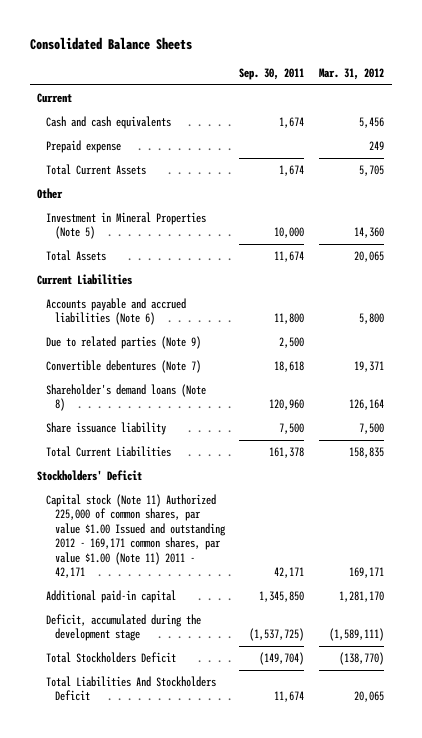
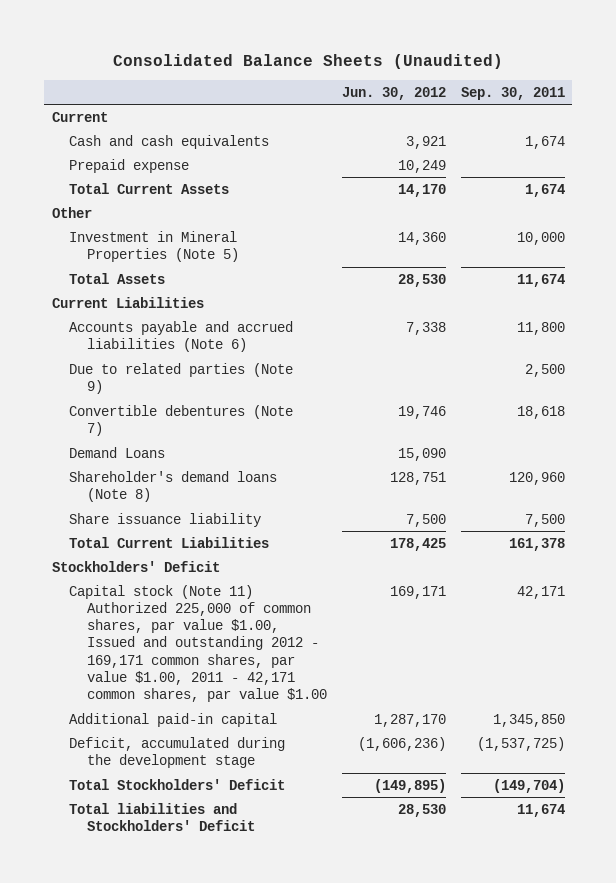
[29,36,192,50] Consolidated Balance Sheets -> [113,53,504,69] Consolidated Balance Sheets (Unaudited)
[319,67,385,80] Mar. 31, 2012 -> none
none -> [341,86,446,100] Jun. 30, 2012
none -> [69,446,166,458] Demand Loans
[45,494,226,578] Capital stock (Note 11) Authorized 225,000 of common shares, par value $1.00 Issued and outstanding 2012 - 169,171 common shares, par value $1.00 (Note 11) 2011 - 42,171 -> [69,584,328,702] Capital stock (Note 11) Authorized 225,000 of common shares, par value $1.00, Issued and outstanding 2012 - 169,171 common shares, par value $1.00, 2011 - 42,171 common shares, par value $1.00
[45,652,176,664] Total Stockholders Deficit -> [69,778,286,790] Total Stockholders' Deficit
[45,676,216,702] Total Liabilities And Stockholders Deficit -> [69,802,256,831] Total liabilities and Stockholders' Deficit

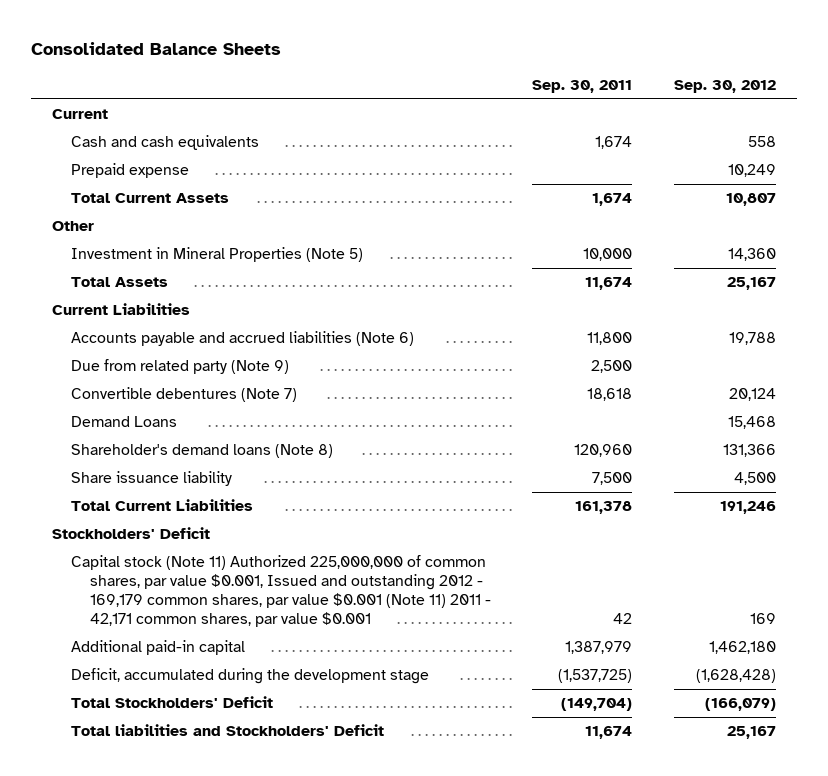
[113,53,504,69] Consolidated Balance Sheets (Unaudited) -> [31,42,282,56] Consolidated Balance Sheets
[341,86,446,100] Jun. 30, 2012 -> none
none -> [674,80,777,94] Sep. 30, 2012
[69,362,294,394] Due to related parties (Note 9) -> [70,359,289,375] Due from related party (Note 9)
[69,584,328,702] Capital stock (Note 11) Authorized 225,000 of common shares, par value $1.00, Issued and outstanding 2012 - 169,171 common shares, par value $1.00, 2011 - 42,171 common shares, par value $1.00 -> [70,555,491,628] Capital stock (Note 11) Authorized 225,000,000 of common shares, par value $0.001, Issued and outstanding 2012 - 169,179 common shares, par value $0.001 (Note 11) 2011 - 42,171 common shares, par value $0.001
[516,585,565,599] 42,171 -> [613,613,633,625] 42
[492,713,565,727] 1,345,850 -> [565,641,633,655] 1,387,979

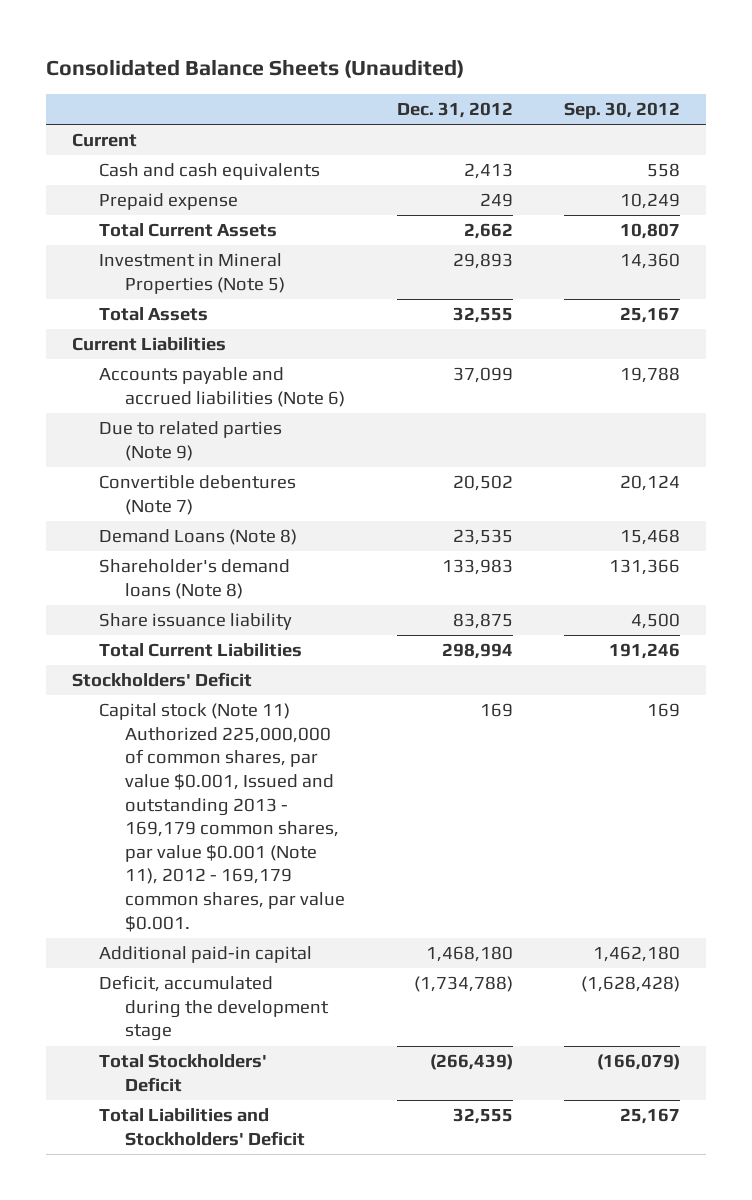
[31,42,282,56] Consolidated Balance Sheets -> [46,59,465,79] Consolidated Balance Sheets (Unaudited)
[532,80,633,94] Sep. 30, 2011 -> none
none -> [396,102,513,119] Dec. 31, 2012
[52,221,95,232] Other -> none
[70,359,289,375] Due from related party (Note 9) -> [98,421,282,461] Due to related parties (Note 9)
[70,416,177,428] Demand Loans -> [98,529,297,546] Demand Loans (Note 8)
[70,555,491,628] Capital stock (Note 11) Authorized 225,000,000 of common shares, par value $0.001, Issued and outstanding 2012 - 169,179 common shares, par value $0.001 (Note 11) 2011 - 42,171 common shares, par value $0.001 -> [98,703,346,932] Capital stock (Note 11) Authorized 225,000,000 of common shares, par value $0.001, Issued and outstanding 2013 - 169,179 common shares, par value $0.001 (Note 11), 2012 - 169,179 common shares, par value $0.001.
[70,724,384,737] Total liabilities and Stockholders' Deficit -> [98,1108,306,1146] Total Liabilities and Stockholders' Deficit

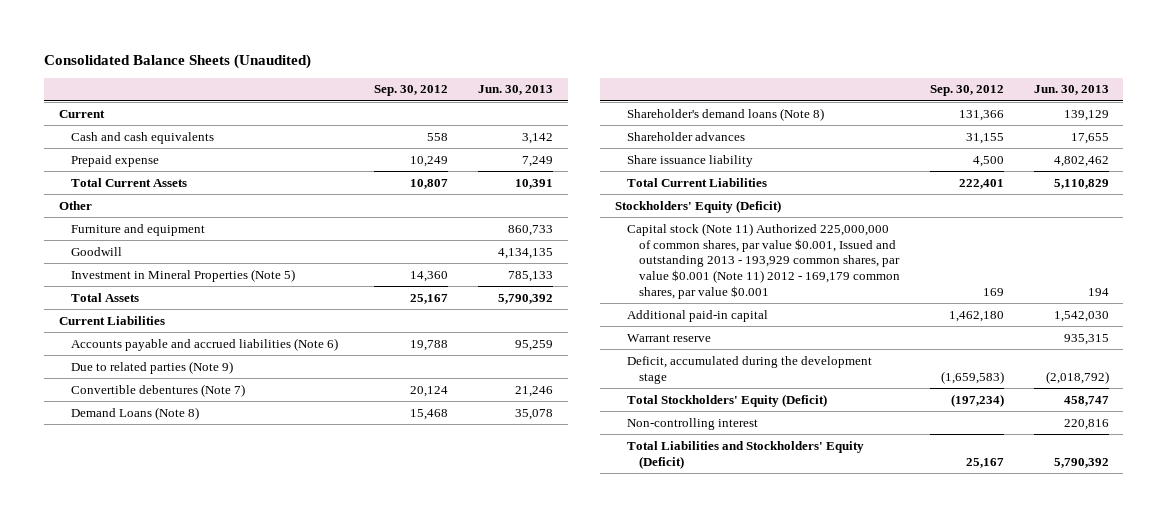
[396,102,513,119] Dec. 31, 2012 -> none
none -> [477,85,553,96] Jun. 30, 2013
none -> [59,200,93,210] Other
none -> [71,223,206,236] Furniture and equipment
none -> [71,246,123,256] Goodwill
none -> [627,131,746,141] Shareholder advances
[609,643,681,660] 191,246 -> [958,178,1004,189] 222,401
[72,672,253,688] Stockholders' Deficit -> [615,199,782,213] Stockholders' Equity (Deficit)
[98,703,346,932] Capital stock (Note 11) Authorized 225,000,000 of common shares, par value $0.001, Issued and outstanding 2013 - 169,179 common shares, par value $0.001 (Note 11), 2012 - 169,179 common shares, par value $0.001. -> [627,222,901,300] Capital stock (Note 11) Authorized 225,000,000 of common shares, par value $0.001, Issued and outstanding 2013 - 193,929 common shares, par value $0.001 (Note 11) 2012 - 169,179 common shares, par value $0.001
none -> [627,333,712,342] Warrant reserve
[581,976,681,993] (1,628,428) -> [940,370,1004,384] (1,659,583)
[98,1054,267,1092] Total Stockholders' Deficit -> [627,393,828,407] Total Stockholders' Equity (Deficit)
[597,1054,681,1071] (166,079) -> [950,393,1004,407] (197,234)
none -> [627,417,759,430] Non-controlling interest
[98,1108,306,1146] Total Liabilities and Stockholders' Deficit -> [627,440,865,469] Total Liabilities and Stockholders' Equity (Deficit)

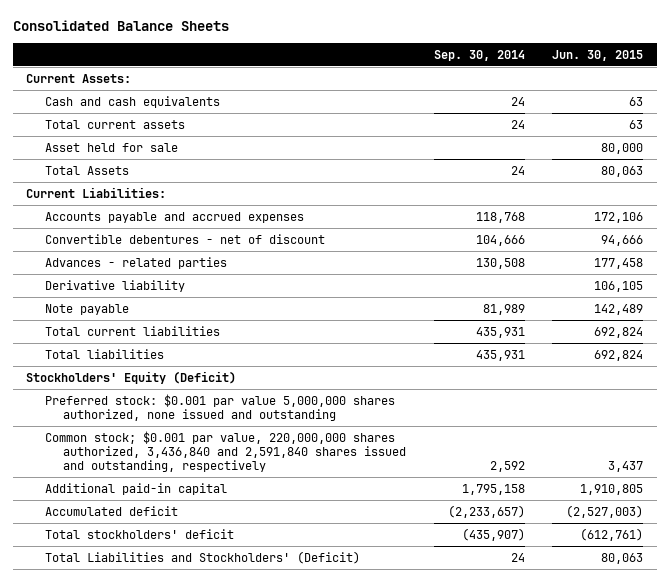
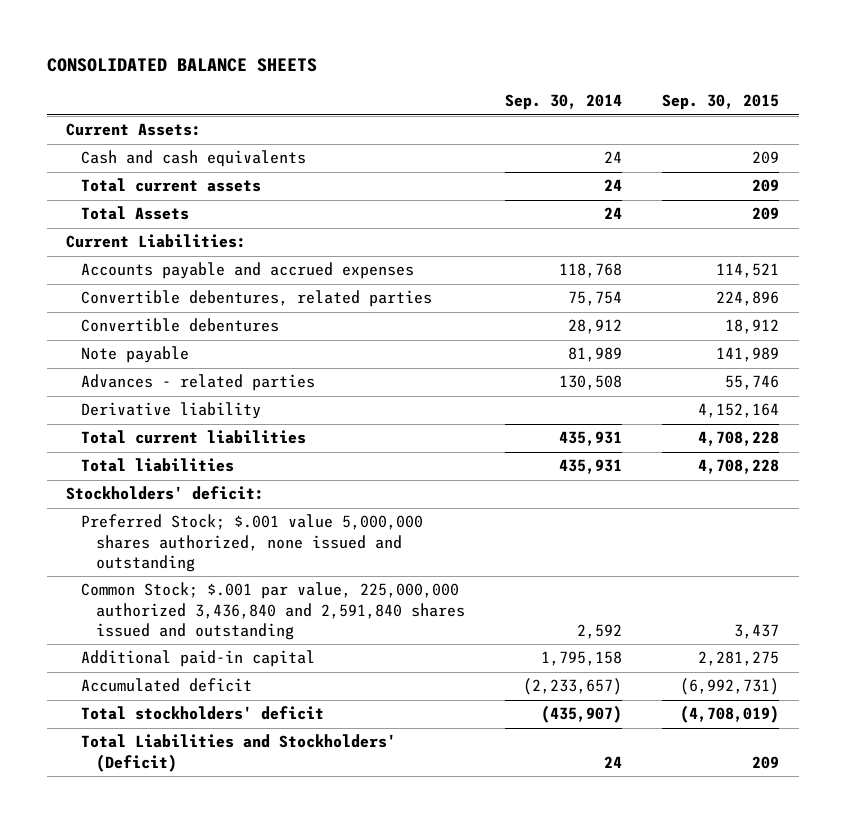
[12,19,229,31] Consolidated Balance Sheets -> [46,58,317,73] CONSOLIDATED BALANCE SHEETS
[551,49,643,61] Jun. 30, 2015 -> none
none -> [661,94,779,111] Sep. 30, 2015
[44,142,178,152] Asset held for sale -> none
none -> [81,290,433,308] Convertible debentures, related parties
[44,233,325,244] Convertible debentures - net of discount -> [81,318,280,333] Convertible debentures
[475,234,525,246] 104,666 -> [568,319,623,335] 28,912
[44,303,129,315] Note payable -> [81,346,190,364] Note payable
[26,370,237,384] Stockholders' Equity (Deficit) -> [66,486,265,501] Stockholders' deficit:
[44,393,395,421] Preferred stock: $0.001 par value 5,000,000 shares authorized, none issued and outstanding -> [81,514,424,572] Preferred Stock; $.001 value 5,000,000 shares authorized, none issued and outstanding
[44,430,407,472] Common stock; $0.001 par value, 220,000,000 shares authorized, 3,436,840 and 2,591,840 shares issued and outstanding, respectively -> [81,582,466,640] Common Stock; $.001 par value, 225,000,000 authorized 3,436,840 and 2,591,840 shares issued and outstanding

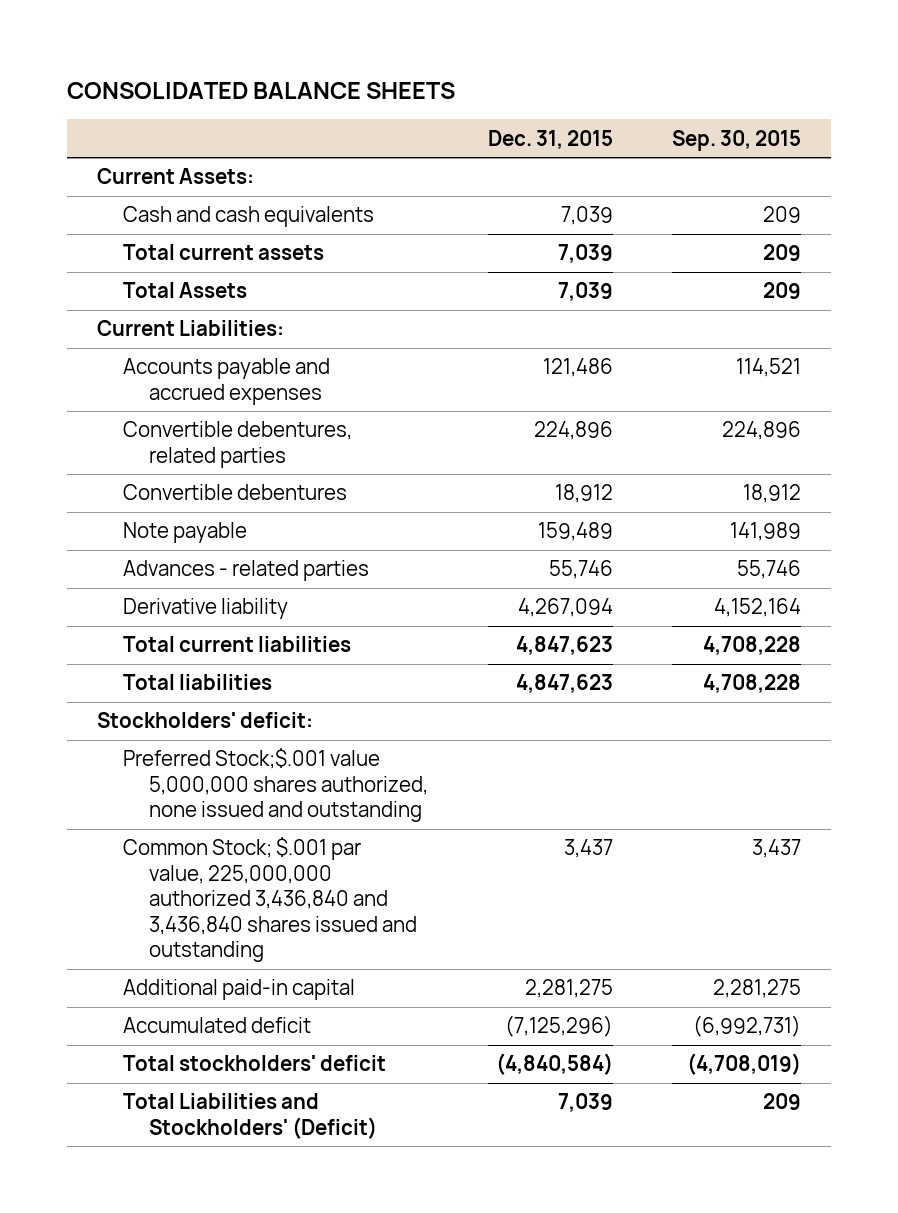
[505,94,623,111] Sep. 30, 2014 -> none
none -> [487,129,613,149] Dec. 31, 2015
[81,514,424,572] Preferred Stock; $.001 value 5,000,000 shares authorized, none issued and outstanding -> [123,748,429,823] Preferred Stock;$.001 value 5,000,000 shares authorized, none issued and outstanding
[81,582,466,640] Common Stock; $.001 par value, 225,000,000 authorized 3,436,840 and 2,591,840 shares issued and outstanding -> [123,837,418,963] Common Stock; $.001 par value, 225,000,000 authorized 3,436,840 and 3,436,840 shares issued and outstanding

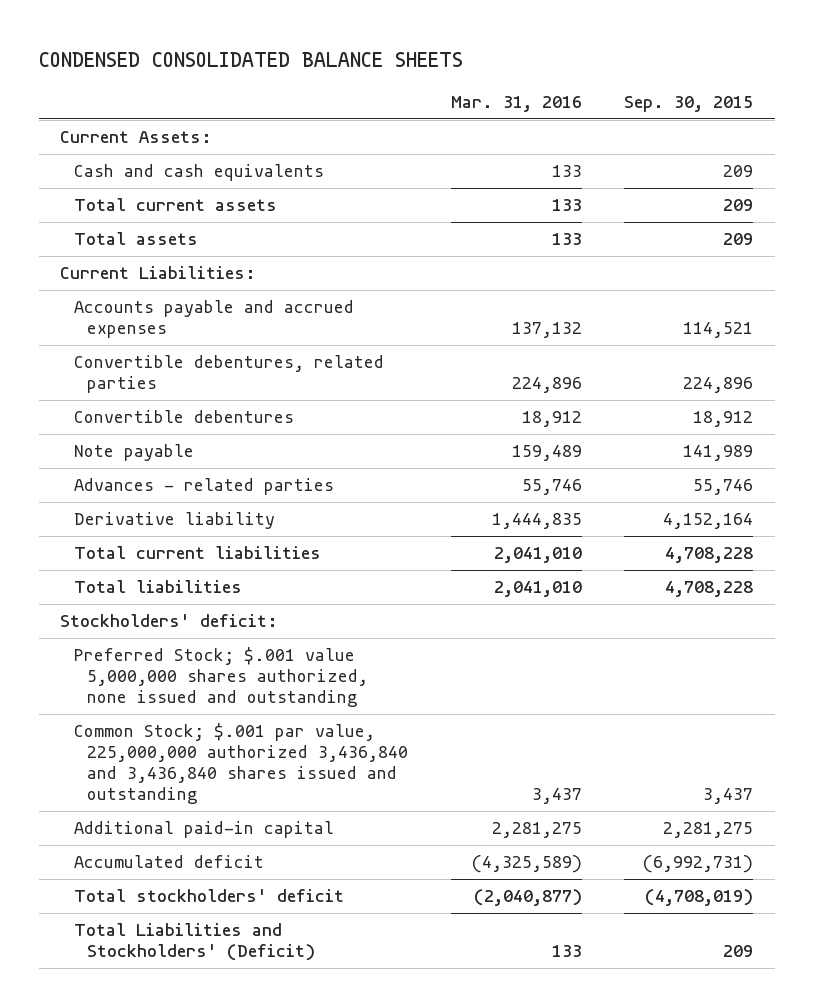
[67,81,456,99] CONSOLIDATED BALANCE SHEETS -> [38,51,463,67] CONDENSED CONSOLIDATED BALANCE SHEETS
[487,129,613,149] Dec. 31, 2015 -> none
none -> [450,95,582,112] Mar. 31, 2016
[123,282,248,299] Total Assets -> [73,232,198,246] Total assets
[123,748,429,823] Preferred Stock;$.001 value 5,000,000 shares authorized, none issued and outstanding -> [73,647,368,708] Preferred Stock; $.001 value 5,000,000 shares authorized, none issued and outstanding

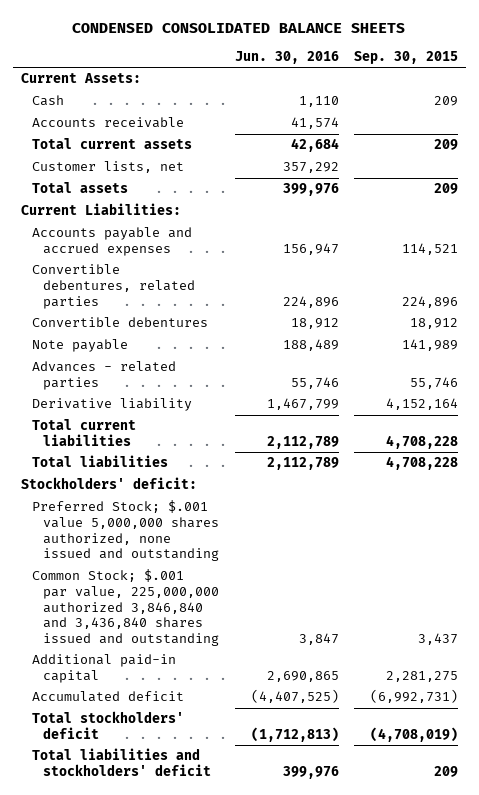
[450,95,582,112] Mar. 31, 2016 -> none
none -> [234,51,339,65] Jun. 30, 2016
[73,164,324,182] Cash and cash equivalents -> [32,95,65,107] Cash
none -> [32,117,185,129] Accounts receivable
none -> [32,161,185,174] Customer lists, net
[73,723,408,805] Common Stock; $.001 par value, 225,000,000 authorized 3,436,840 and 3,436,840 shares issued and outstanding -> [32,569,220,646] Common Stock; $.001 par value, 225,000,000 authorized 3,846,840 and 3,436,840 shares issued and outstanding
[73,923,315,962] Total Liabilities and Stockholders' (Deficit) -> [32,748,212,776] Total liabilities and stockholders' deficit

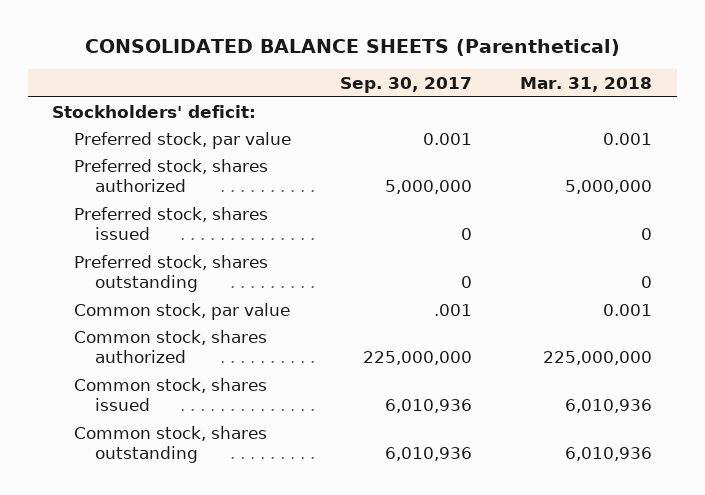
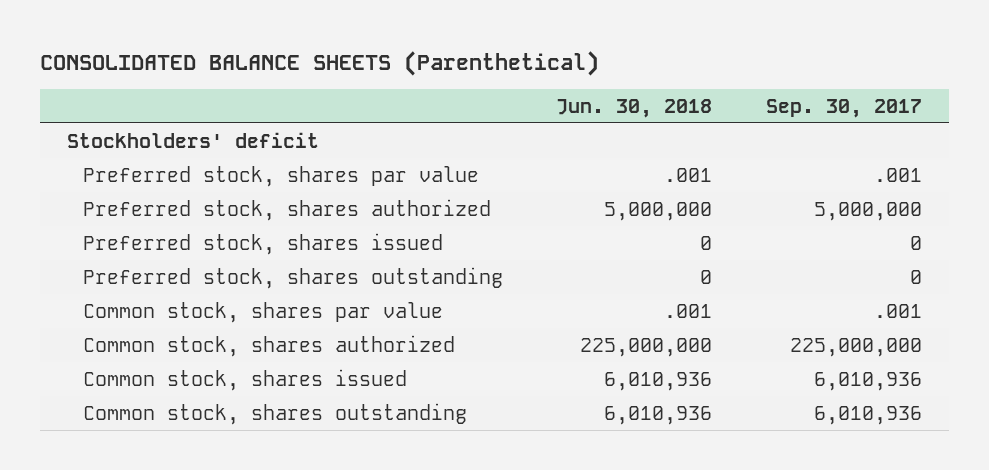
[520,77,653,93] Mar. 31, 2018 -> none
none -> [556,98,713,118] Jun. 30, 2018
[52,104,257,118] Stockholders' deficit: -> [66,131,319,148] Stockholders' deficit
[73,131,291,149] Preferred stock, par value -> [82,165,479,187] Preferred stock, shares par value
[422,132,472,145] 0.001 -> [873,167,922,182] .001
[73,302,290,320] Common stock, par value -> [82,301,443,323] Common stock, shares par value

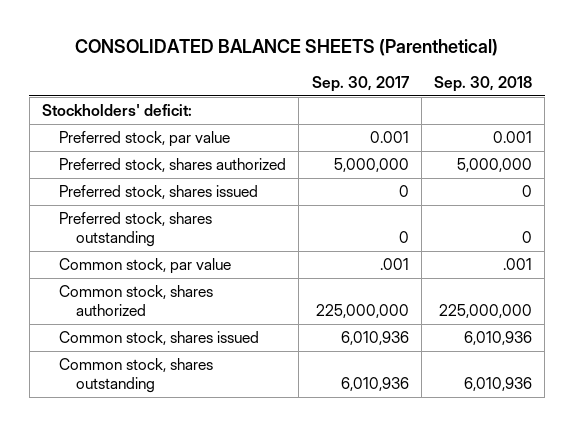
[556,98,713,118] Jun. 30, 2018 -> none
none -> [434,76,533,93] Sep. 30, 2018
[66,131,319,148] Stockholders' deficit -> [41,104,192,117] Stockholders' deficit:
[82,165,479,187] Preferred stock, shares par value -> [58,131,230,148] Preferred stock, par value
[873,167,922,182] .001 -> [369,131,409,144] 0.001
[82,301,443,323] Common stock, shares par value -> [58,258,231,275] Common stock, par value

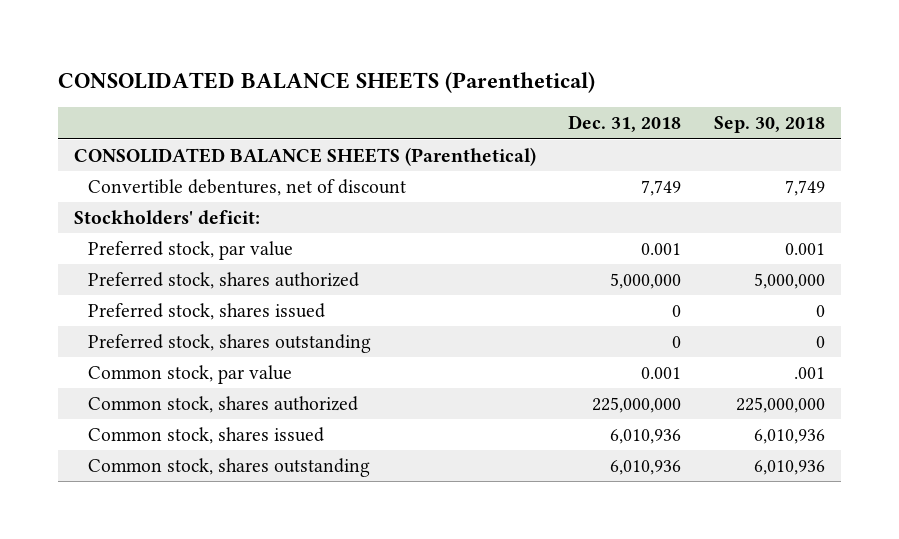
[311,76,409,93] Sep. 30, 2017 -> none
none -> [568,115,682,133] Dec. 31, 2018
none -> [74,147,537,167] CONSOLIDATED BALANCE SHEETS (Parenthetical)
none -> [87,179,406,197] Convertible debentures, net of discount

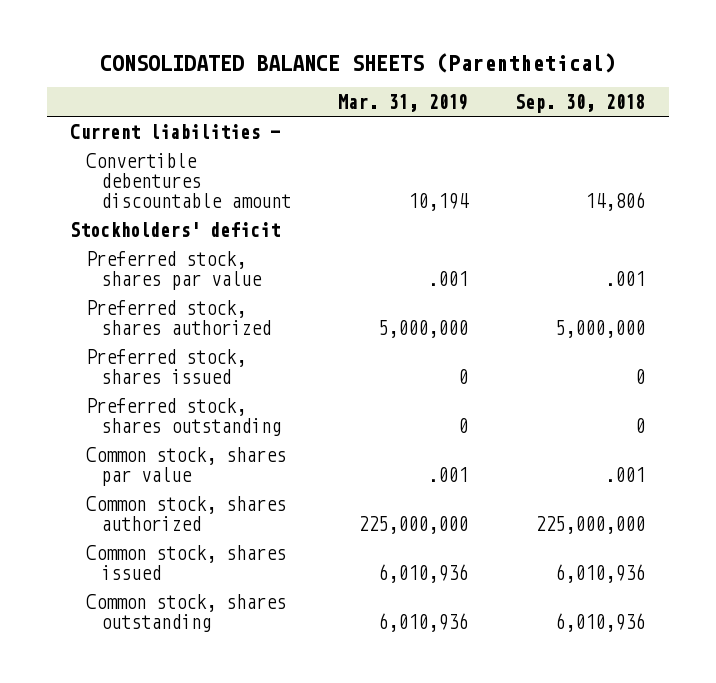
[568,115,682,133] Dec. 31, 2018 -> none
none -> [338,93,469,112] Mar. 31, 2019
[74,147,537,167] CONSOLIDATED BALANCE SHEETS (Parenthetical) -> none
[87,179,406,197] Convertible debentures, net of discount -> none
none -> [70,123,281,139] Current liabilities -
none -> [85,152,291,208] Convertible debentures discountable amount
[74,210,261,226] Stockholders' deficit: -> [70,221,281,237] Stockholders' deficit
[87,241,293,261] Preferred stock, par value -> [85,250,262,290] Preferred stock, shares par value
[784,243,825,256] 0.001 -> [605,270,646,286] .001
[87,365,292,385] Common stock, par value -> [85,446,286,486] Common stock, shares par value

